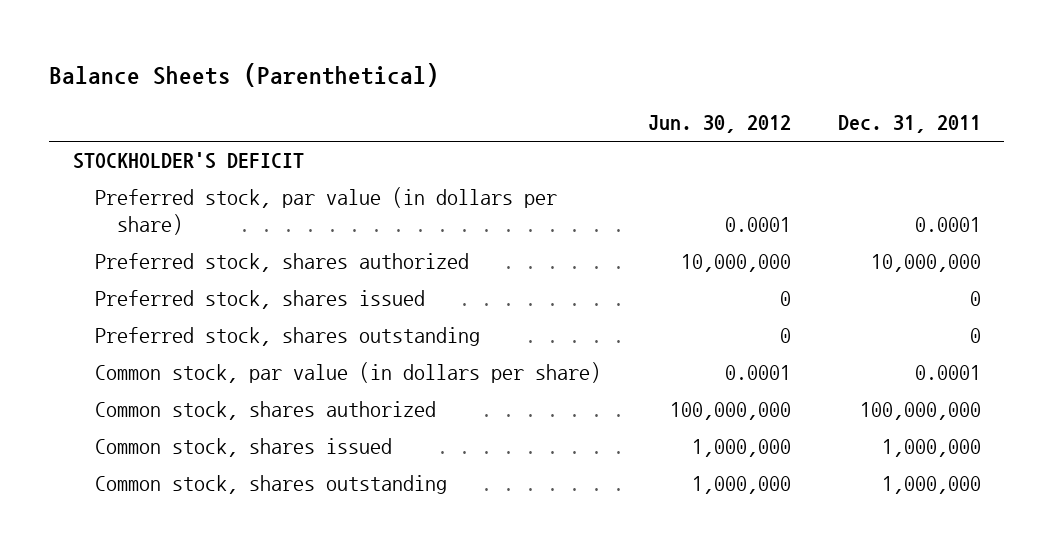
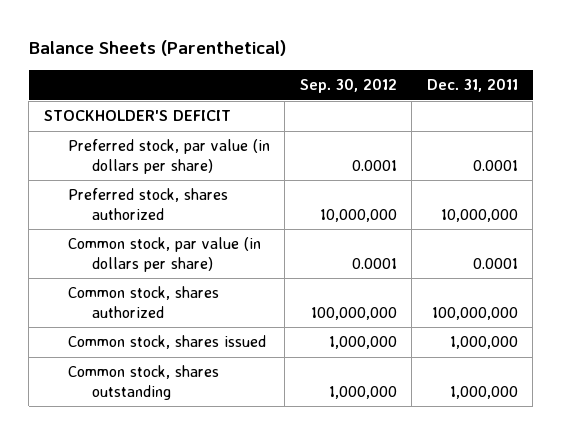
[647,115,791,134] Jun. 30, 2012 -> none
none -> [299,78,397,94] Sep. 30, 2012
[94,290,425,310] Preferred stock, shares issued -> none
[94,327,480,347] Preferred stock, shares outstanding -> none

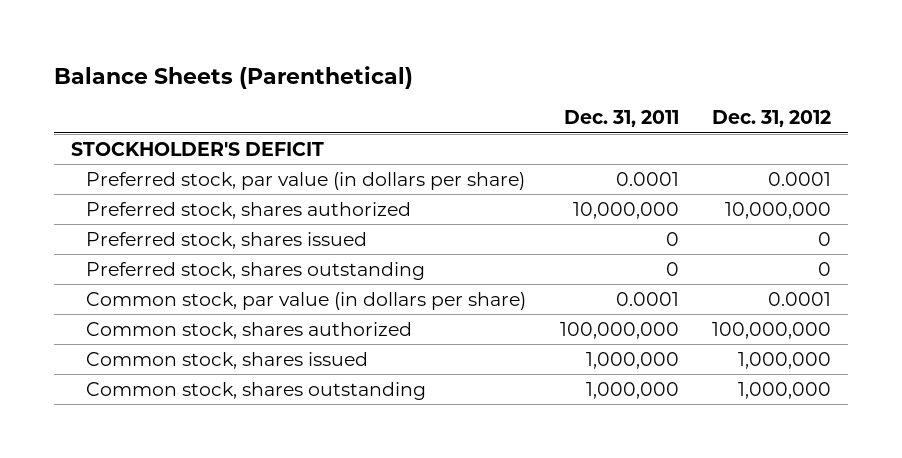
[299,78,397,94] Sep. 30, 2012 -> none
none -> [712,110,832,128] Dec. 31, 2012
none -> [86,231,368,249] Preferred stock, shares issued
none -> [86,261,426,280] Preferred stock, shares outstanding

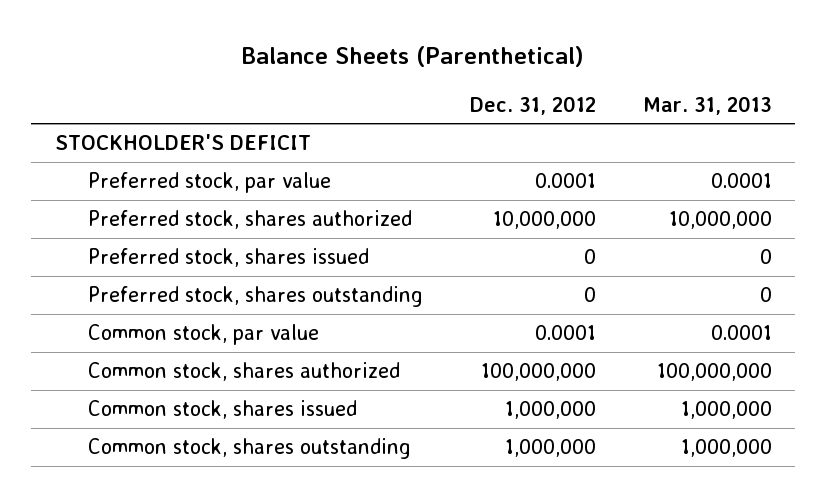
[563,110,679,128] Dec. 31, 2011 -> none
none -> [642,95,772,115] Mar. 31, 2013
[86,171,526,190] Preferred stock, par value (in dollars per share) -> [87,172,331,194] Preferred stock, par value
[86,291,527,310] Common stock, par value (in dollars per share) -> [87,324,319,346] Common stock, par value

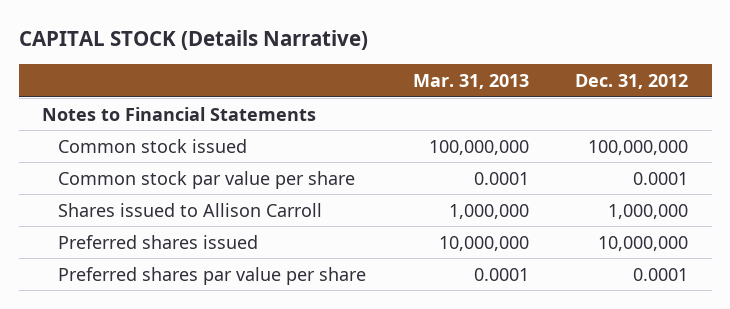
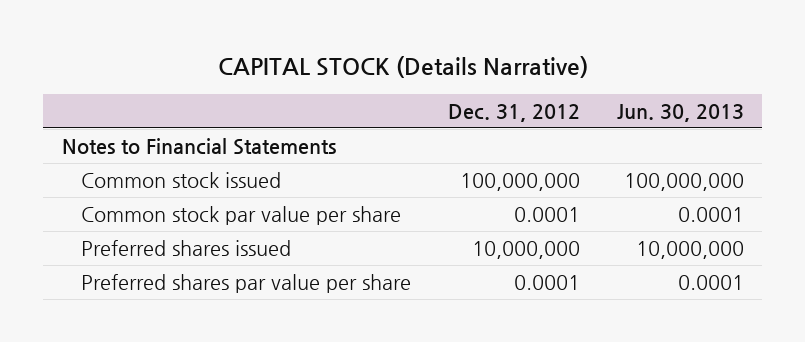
[412,73,529,89] Mar. 31, 2013 -> none
none -> [616,104,744,123] Jun. 30, 2013
[57,202,322,217] Shares issued to Allison Carroll -> none

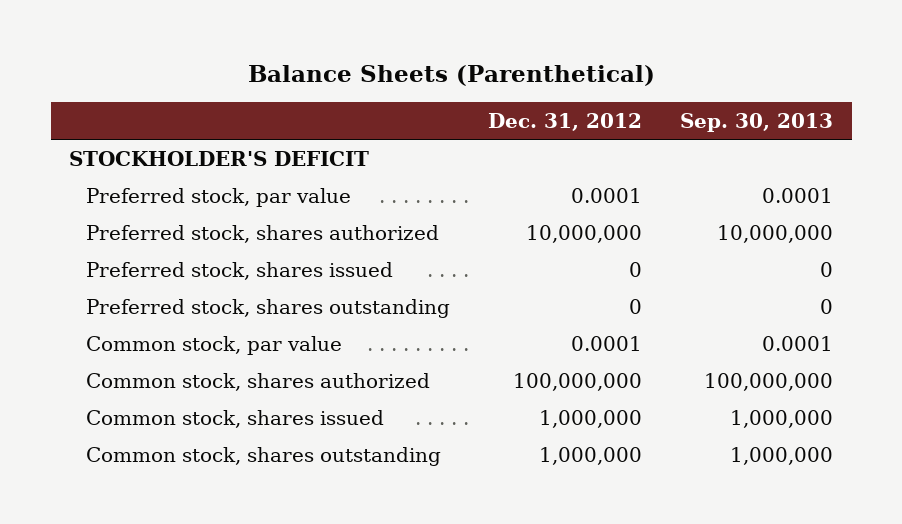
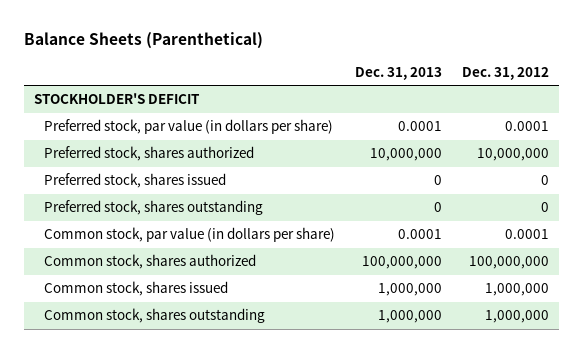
[679,112,833,132] Sep. 30, 2013 -> none
none -> [355,66,443,80] Dec. 31, 2013
[86,187,352,207] Preferred stock, par value -> [44,119,334,135] Preferred stock, par value (in dollars per share)
[86,335,343,355] Common stock, par value -> [44,227,336,243] Common stock, par value (in dollars per share)

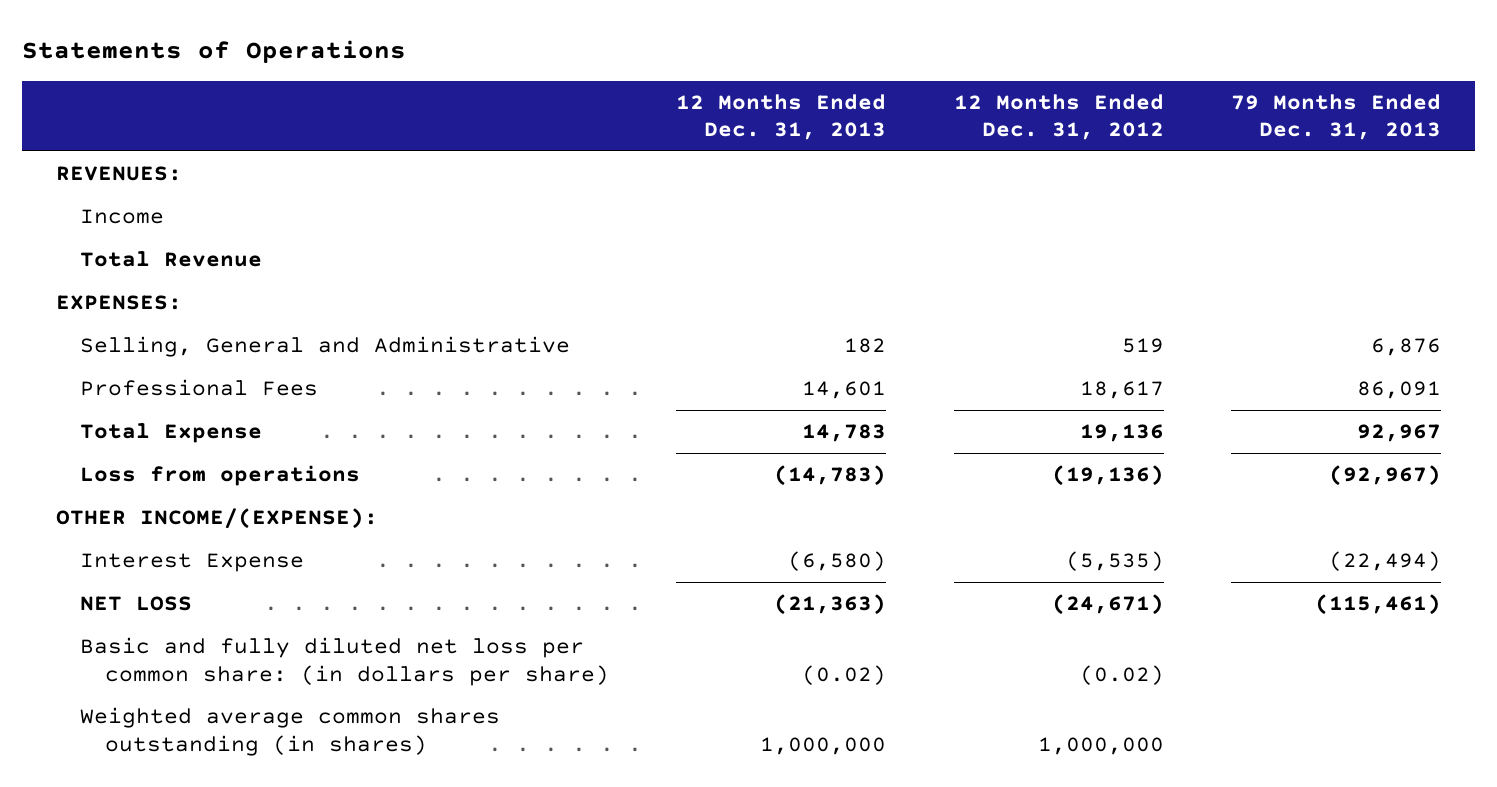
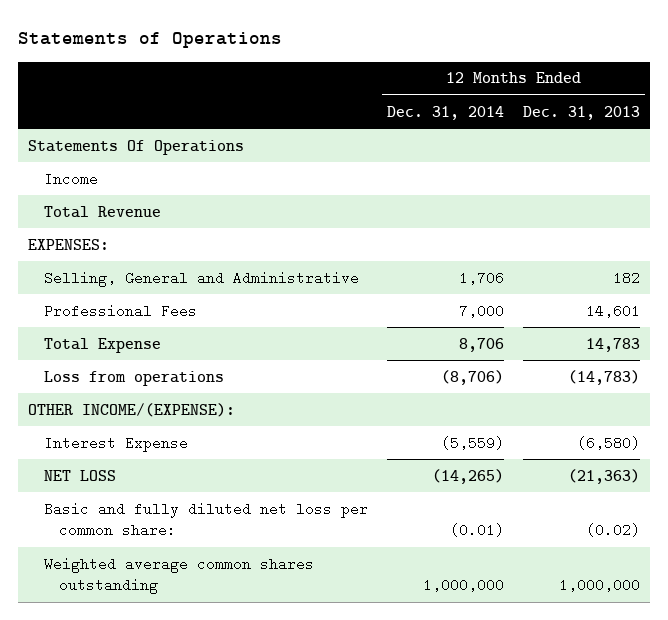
[953,93,1164,141] 12 Months Ended Dec. 31, 2012 -> none
[1231,93,1442,141] 79 Months Ended Dec. 31, 2013 -> none
none -> [386,105,504,120] Dec. 31, 2014
[56,166,183,182] REVENUES: -> none
none -> [27,139,244,155] Statements Of Operations
[80,637,609,686] Basic and fully diluted net loss per common share: (in dollars per share) -> [43,501,368,538] Basic and fully diluted net loss per common share:
[80,707,501,756] Weighted average common shares outstanding (in shares) -> [43,556,314,595] Weighted average common shares outstanding

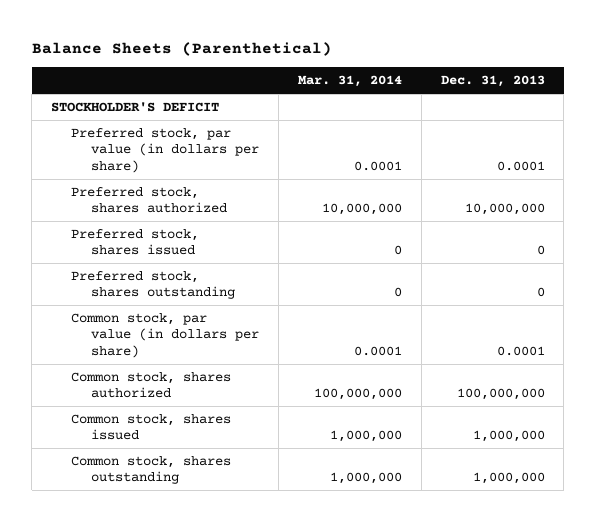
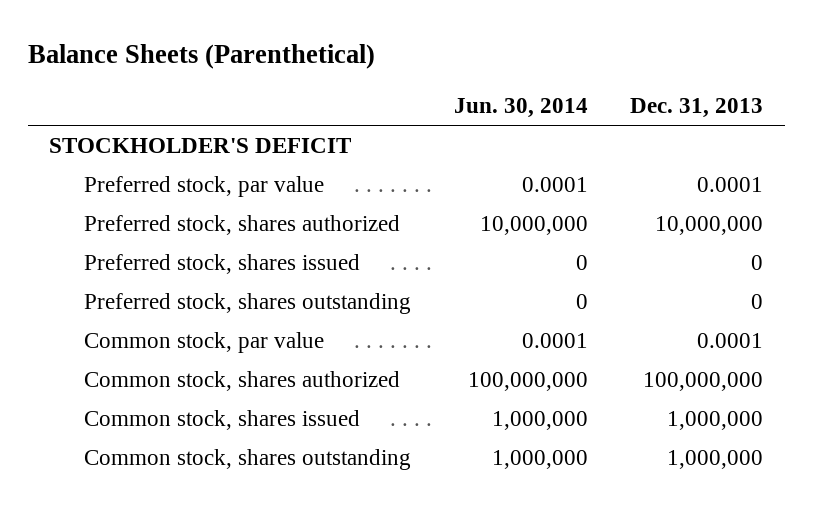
[298,75,403,88] Mar. 31, 2014 -> none
none -> [453,98,588,119] Jun. 30, 2014
[71,128,260,173] Preferred stock, par value (in dollars per share) -> [83,175,324,197] Preferred stock, par value
[71,313,260,358] Common stock, par value (in dollars per share) -> [83,331,324,353] Common stock, par value

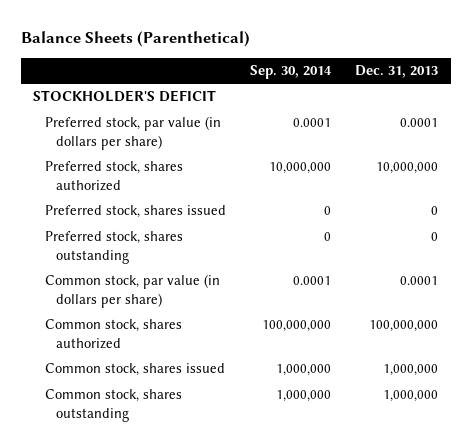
[453,98,588,119] Jun. 30, 2014 -> none
none -> [250,65,333,80] Sep. 30, 2014
[83,175,324,197] Preferred stock, par value -> [44,116,221,150] Preferred stock, par value (in dollars per share)
[83,331,324,353] Common stock, par value -> [44,274,220,308] Common stock, par value (in dollars per share)

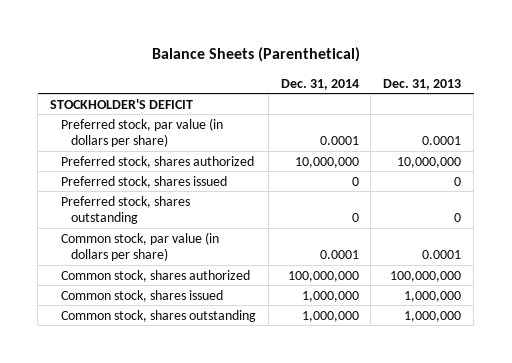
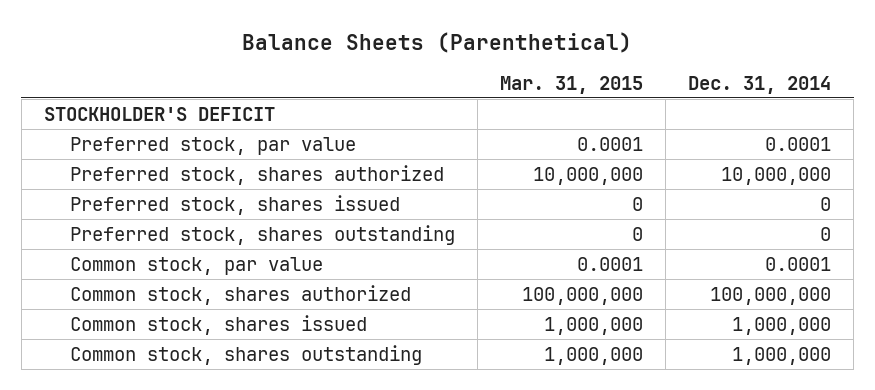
[383,78,462,90] Dec. 31, 2013 -> none
none -> [500,75,644,94] Mar. 31, 2015
[60,117,223,148] Preferred stock, par value (in dollars per share) -> [69,136,356,155] Preferred stock, par value
[60,231,219,262] Common stock, par value (in dollars per share) -> [69,256,323,275] Common stock, par value

